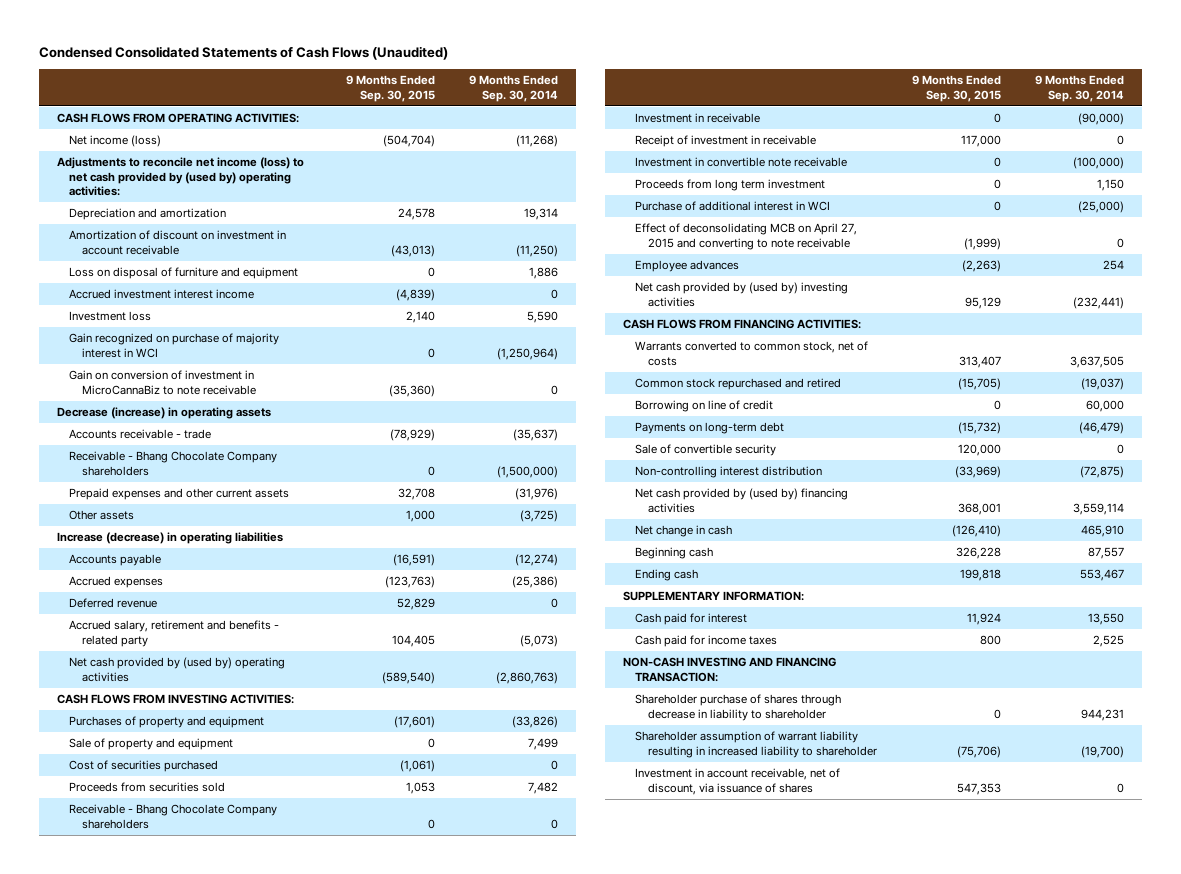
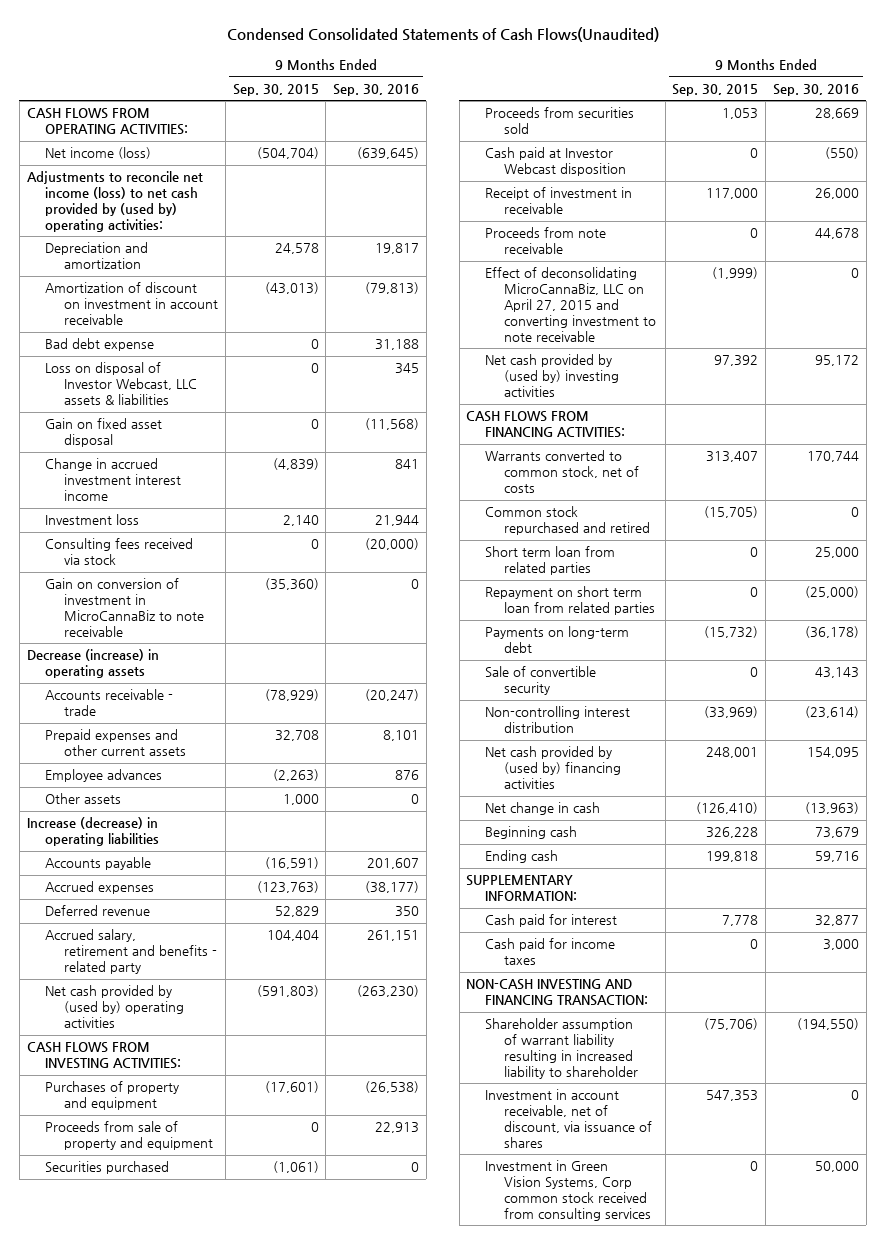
[39,46,449,61] Condensed Consolidated Statements of Cash Flows (Unaudited) -> [226,27,659,43] Condensed Consolidated Statements of Cash Flows(Unaudited)
[469,75,559,102] 9 Months Ended Sep. 30, 2014 -> none
none -> [333,83,420,96] Sep. 30, 2016
[69,267,299,280] Loss on disposal of furniture and equipment -> none
none -> [45,338,155,352] Bad debt expense
none -> [45,362,197,406] Loss on disposal of Investor Webcast, LLC assets & liabilities
none -> [45,418,163,448] Gain on fixed asset disposal
[69,289,255,300] Accrued investment interest income -> [45,458,181,502] Change in accrued investment interest income
[69,333,280,358] Gain recognized on purchase of majority interest in WCI -> none
none -> [45,538,194,566] Consulting fees received via stock
[69,451,278,476] Receivable - Bhang Chocolate Company shareholders -> none
[635,260,740,273] Employee advances -> [45,769,163,783] Employee advances
[391,634,435,647] 104,405 -> [266,930,319,942] 104,404
[381,671,435,684] (589,540) -> [256,985,319,998] (591,803)
[69,738,234,751] Sale of property and equipment -> [45,1121,213,1151] Proceeds from sale of property and equipment
[69,760,219,773] Cost of securities purchased -> [45,1161,170,1175] Securities purchased
[69,804,278,829] Receivable - Bhang Chocolate Company shareholders -> none
[635,113,761,124] Investment in receivable -> none
none -> [485,147,626,177] Cash paid at Investor Webcast disposition
[635,157,848,168] Investment in convertible note receivable -> none
[635,179,826,192] Proceeds from long term investment -> none
[635,201,831,212] Purchase of additional interest in WCI -> none
none -> [485,227,607,255] Proceeds from note receivable
[635,223,858,250] Effect of deconsolidating MCB on April 27, 2015 and converting to note receivable -> [485,267,656,342] Effect of deconsolidating MicroCannaBiz, LLC on April 27, 2015 and converting investment to note receivable
[964,296,1001,309] 95,129 -> [714,355,759,367] 97,392
[635,400,774,413] Borrowing on line of credit -> none
none -> [485,546,616,576] Short term loan from related parties
none -> [485,586,655,616] Repayment on short term loan from related parties
[957,444,1001,457] 120,000 -> [750,667,759,678] 0
[957,502,1001,515] 368,001 -> [706,747,759,759] 248,001
[966,613,1001,626] 11,924 -> [722,915,759,927] 7,778
[979,635,1001,646] 800 -> [750,939,759,950] 0
[635,694,842,721] Shareholder purchase of shares through decrease in liability to shareholder -> none
none -> [485,1160,651,1222] Investment in Green Vision Systems, Corp common stock received from consulting services

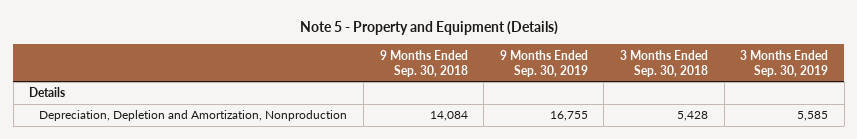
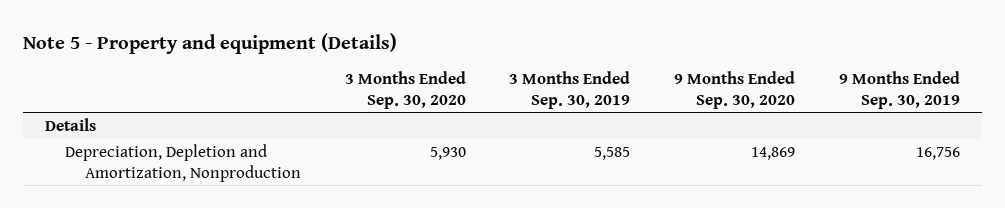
[299,21,558,36] Note 5 - Property and Equipment (Details) -> [22,33,397,55] Note 5 - Property and equipment (Details)
[379,49,468,77] 9 Months Ended Sep. 30, 2018 -> none
[619,49,708,77] 3 Months Ended Sep. 30, 2018 -> none
none -> [344,70,466,109] 3 Months Ended Sep. 30, 2020
none -> [674,70,796,109] 9 Months Ended Sep. 30, 2020
[549,111,588,122] 16,755 -> [916,146,961,160] 16,756

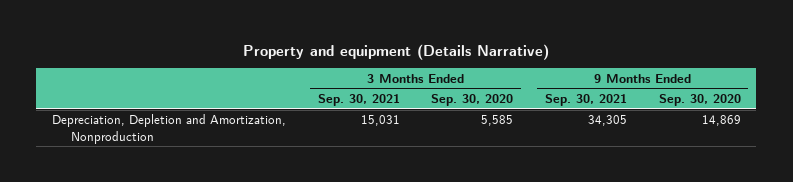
[22,33,397,55] Note 5 - Property and equipment (Details) -> [243,43,550,60] Property and equipment (Details Narrative)
[509,70,631,109] 3 Months Ended Sep. 30, 2019 -> none
[839,70,961,109] 9 Months Ended Sep. 30, 2019 -> none
none -> [317,94,400,107] Sep. 30, 2021
none -> [545,94,628,107] Sep. 30, 2021
[44,117,96,131] Details -> none
[429,146,466,160] 5,930 -> [481,115,514,127] 5,585

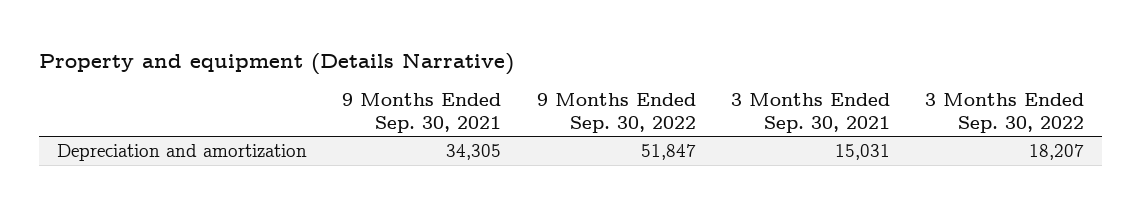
[431,94,514,107] Sep. 30, 2020 -> none
[658,94,741,107] Sep. 30, 2020 -> none
none -> [536,92,696,133] 9 Months Ended Sep. 30, 2022
none -> [925,92,1085,133] 3 Months Ended Sep. 30, 2022
[52,114,287,144] Depreciation, Depletion and Amortization, Nonproduction -> [56,144,307,162] Depreciation and amortization

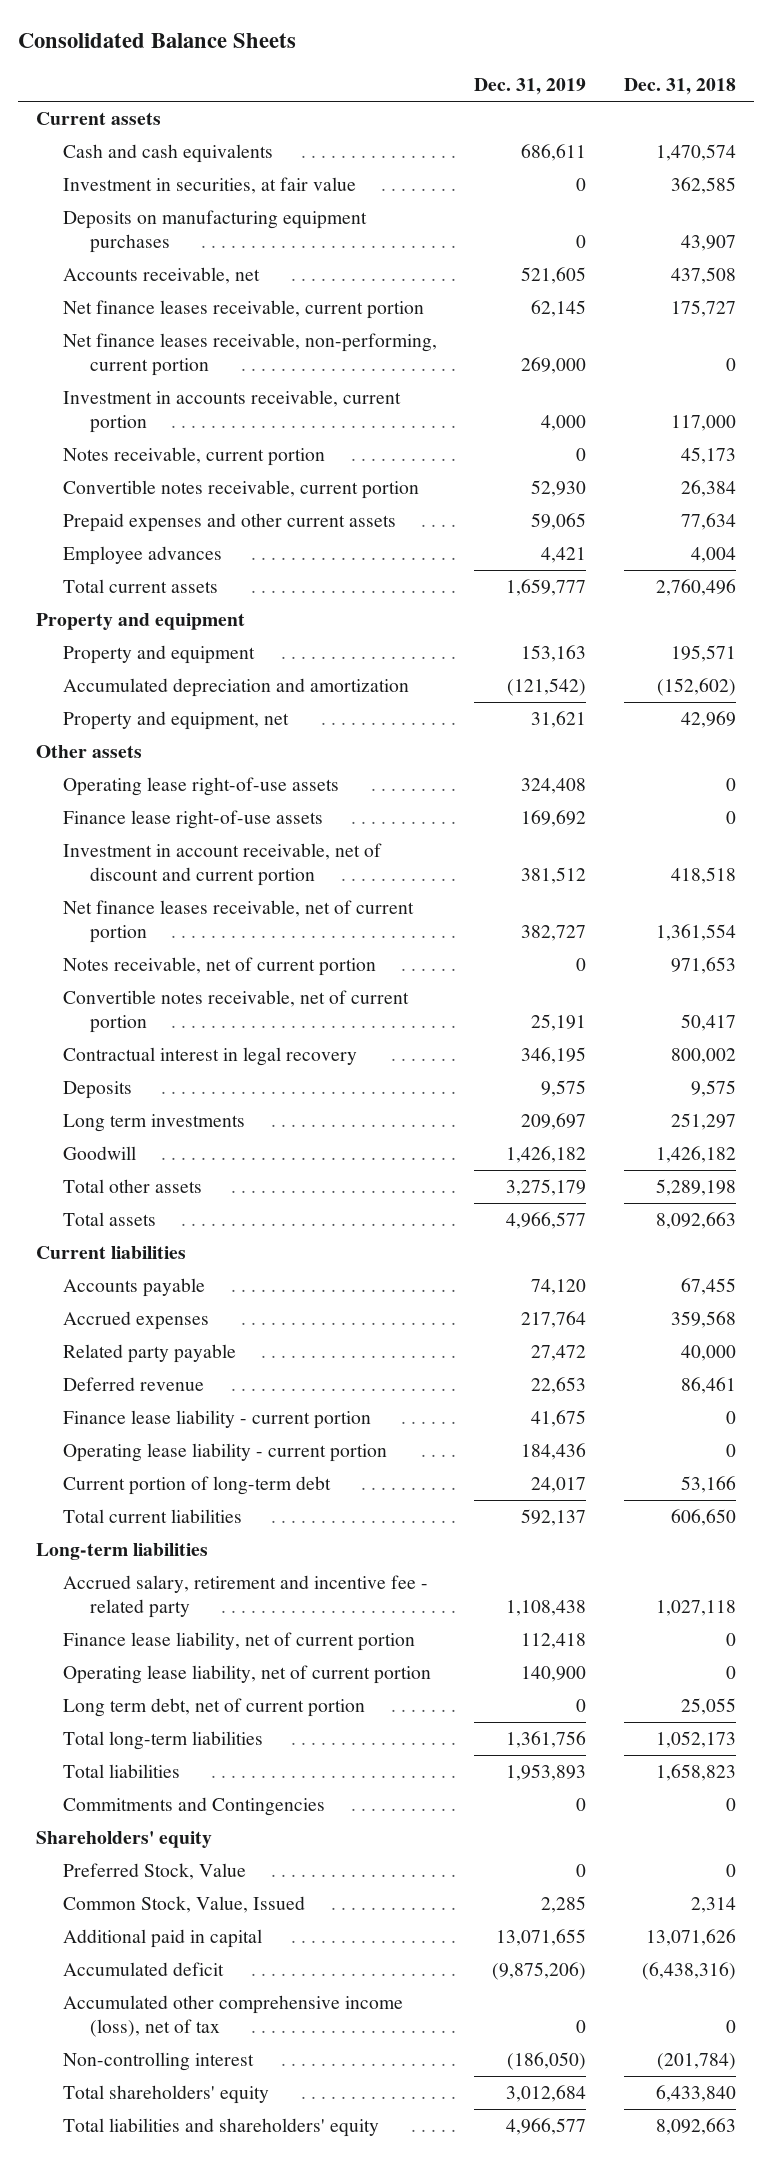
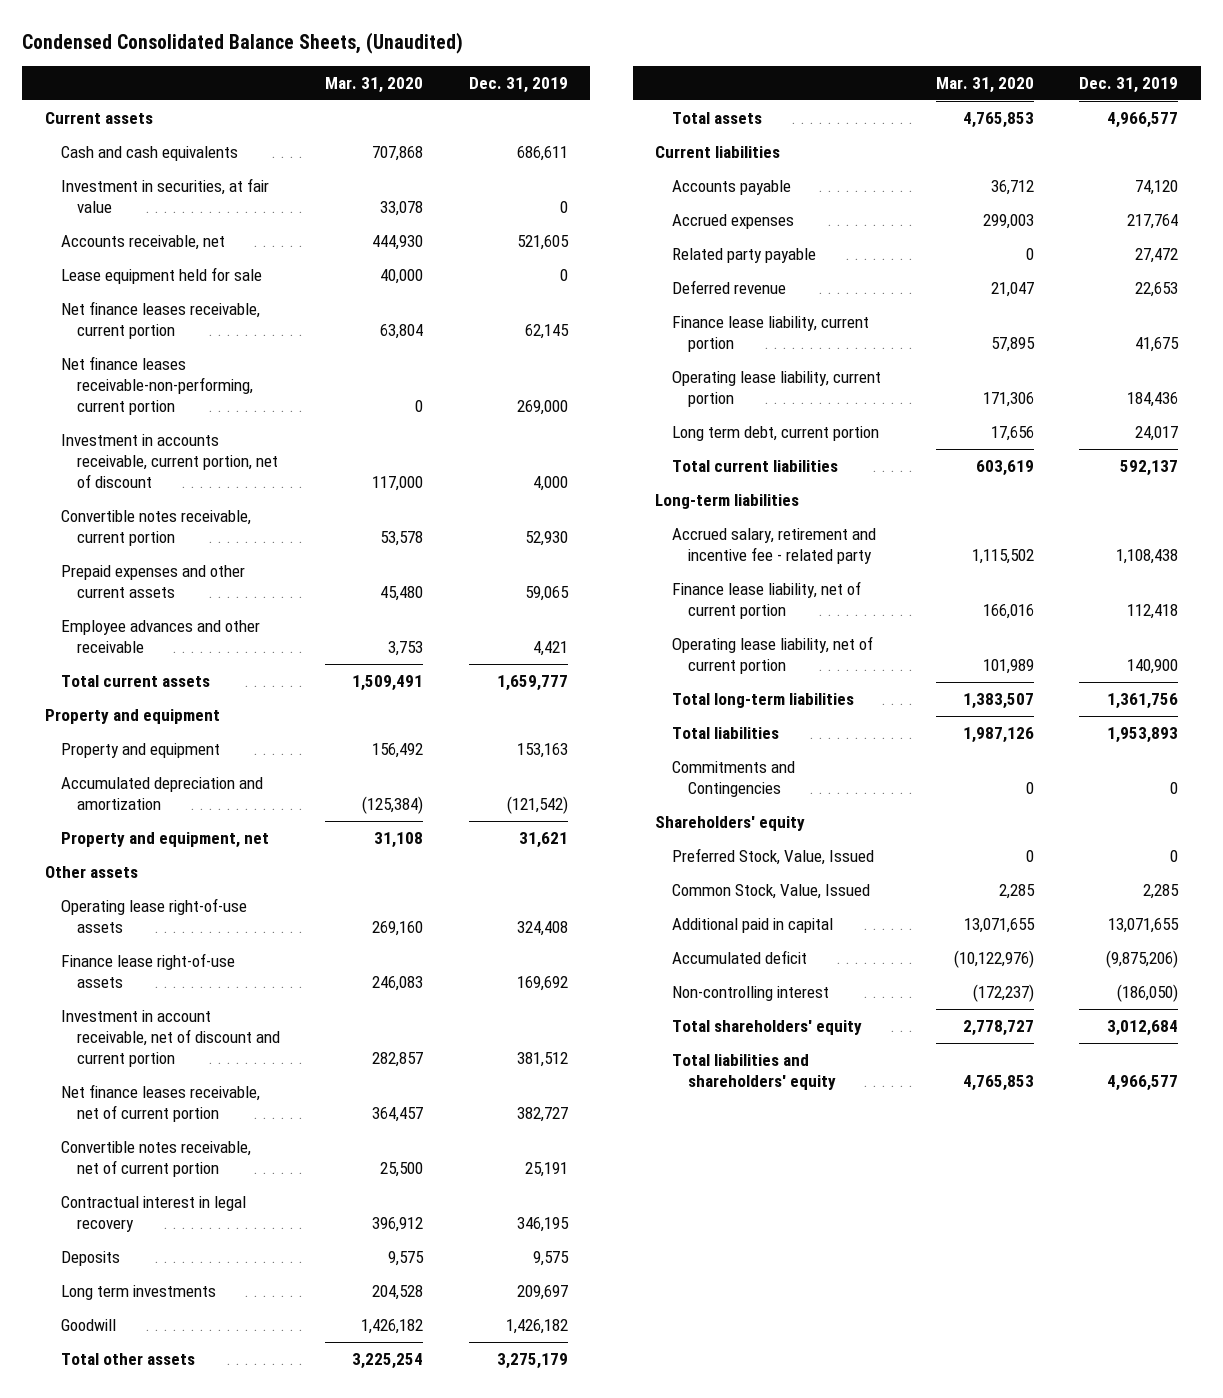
[17,33,296,49] Consolidated Balance Sheets -> [22,31,464,54] Condensed Consolidated Balance Sheets, (Unaudited)
[623,78,736,96] Dec. 31, 2018 -> none
none -> [325,76,424,93] Mar. 31, 2020
[63,210,368,253] Deposits on manufacturing equipment purchases -> none
none -> [61,267,263,285] Lease equipment held for sale
[63,447,326,467] Notes receivable, current portion -> none
[63,333,438,376] Net finance leases receivable, non-performing, current portion -> [61,356,254,416] Net finance leases receivable-non-performing, current portion
[63,390,402,433] Investment in accounts receivable, current portion -> [61,434,279,489] Investment in accounts receivable, current portion, net of discount
[63,546,223,566] Employee advances -> [61,620,261,654] Employee advances and other receivable
[63,957,377,977] Notes receivable, net of current portion -> none
[63,1410,372,1430] Finance lease liability - current portion -> [671,316,869,353] Finance lease liability, current portion
[63,1443,388,1463] Operating lease liability - current portion -> [671,371,881,408] Operating lease liability, current portion
[63,1476,332,1496] Current portion of long-term debt -> [671,426,879,442] Long term debt, current portion
[63,1698,366,1718] Long term debt, net of current portion -> none
[63,1863,247,1881] Preferred Stock, Value -> [671,848,874,866] Preferred Stock, Value, Issued
[63,1995,404,2037] Accumulated other comprehensive income (loss), net of tax -> none

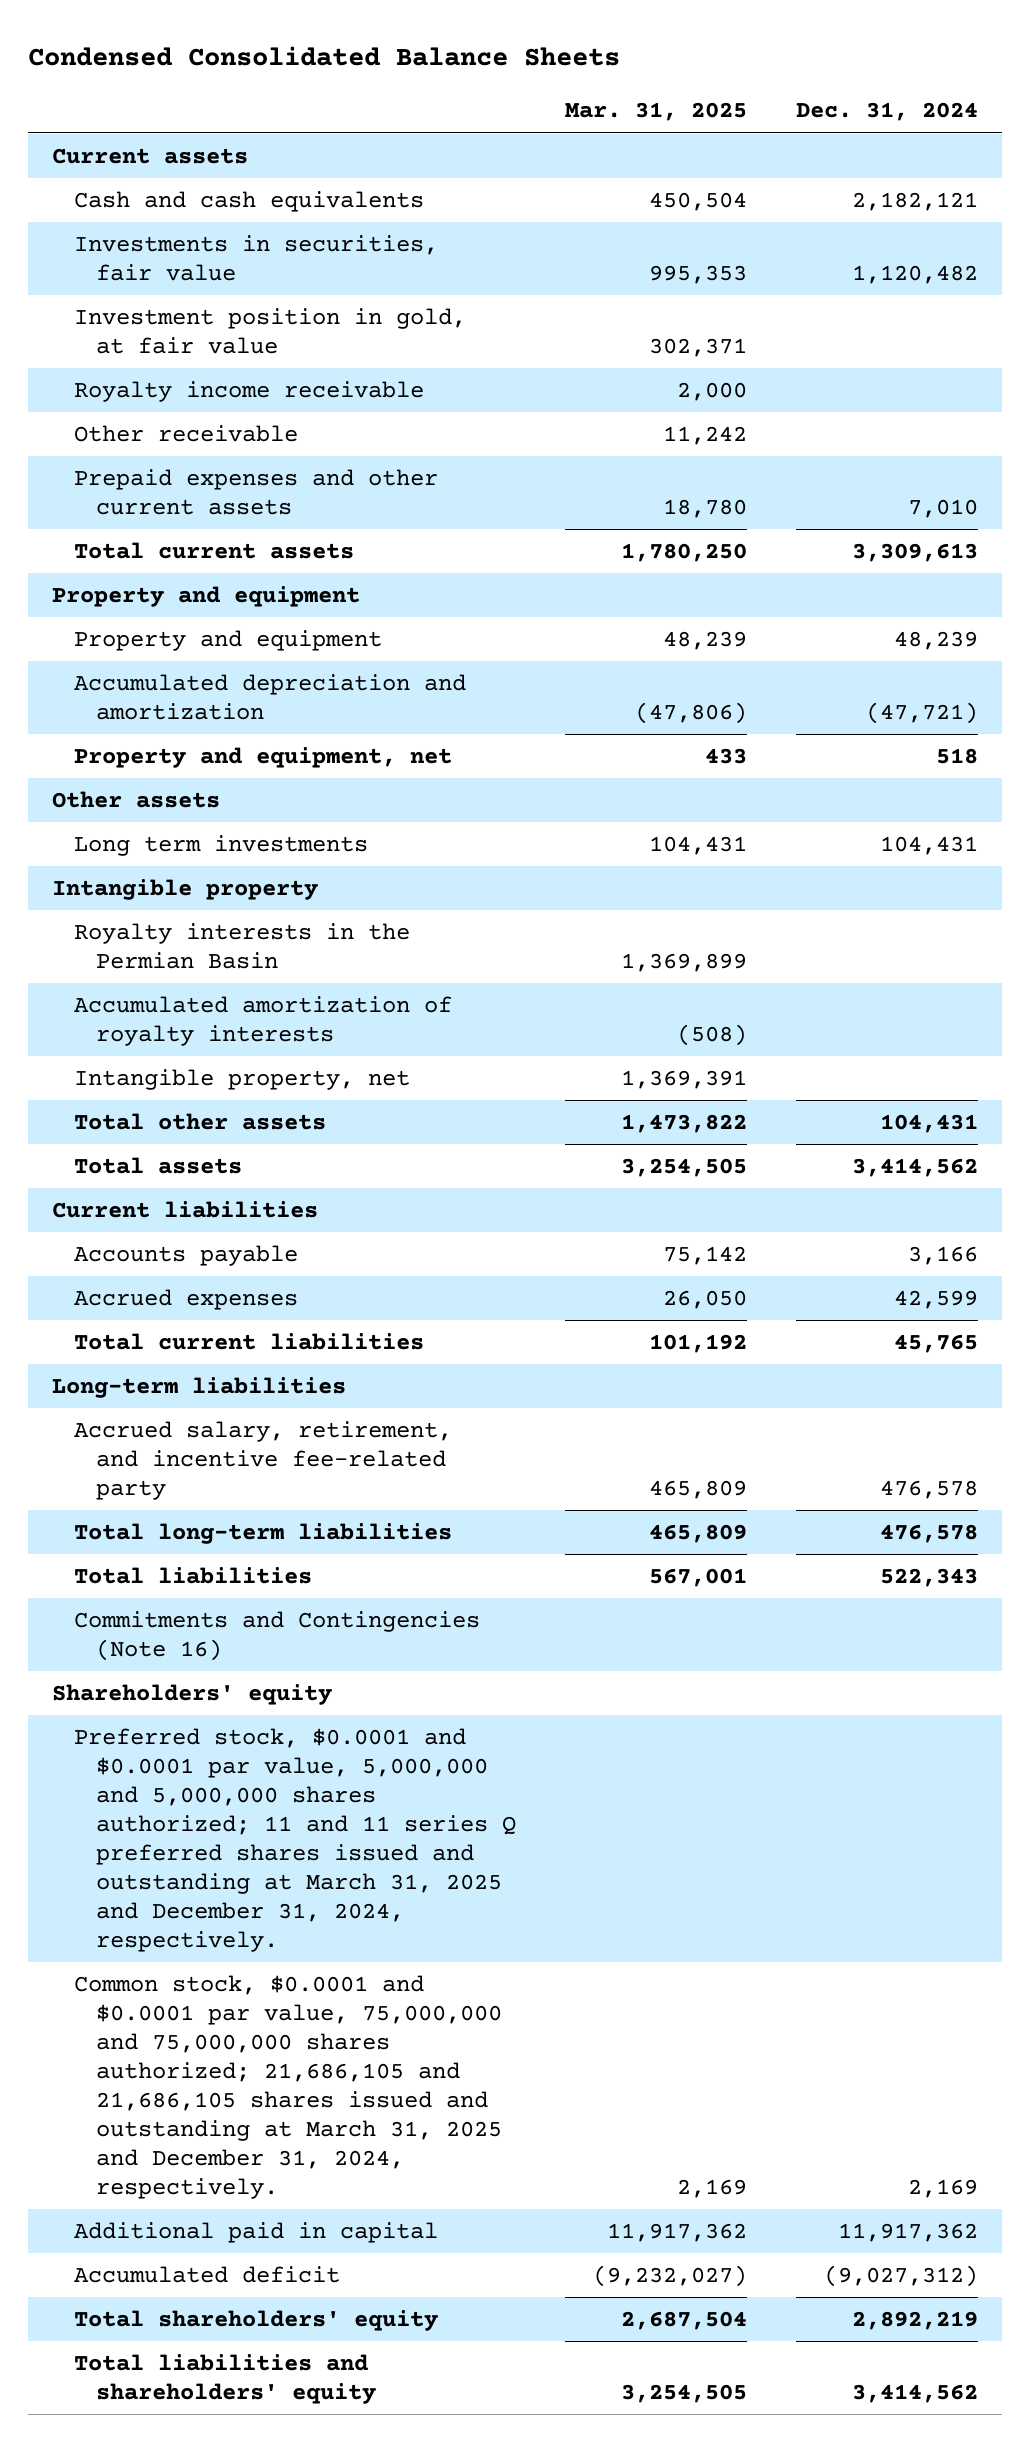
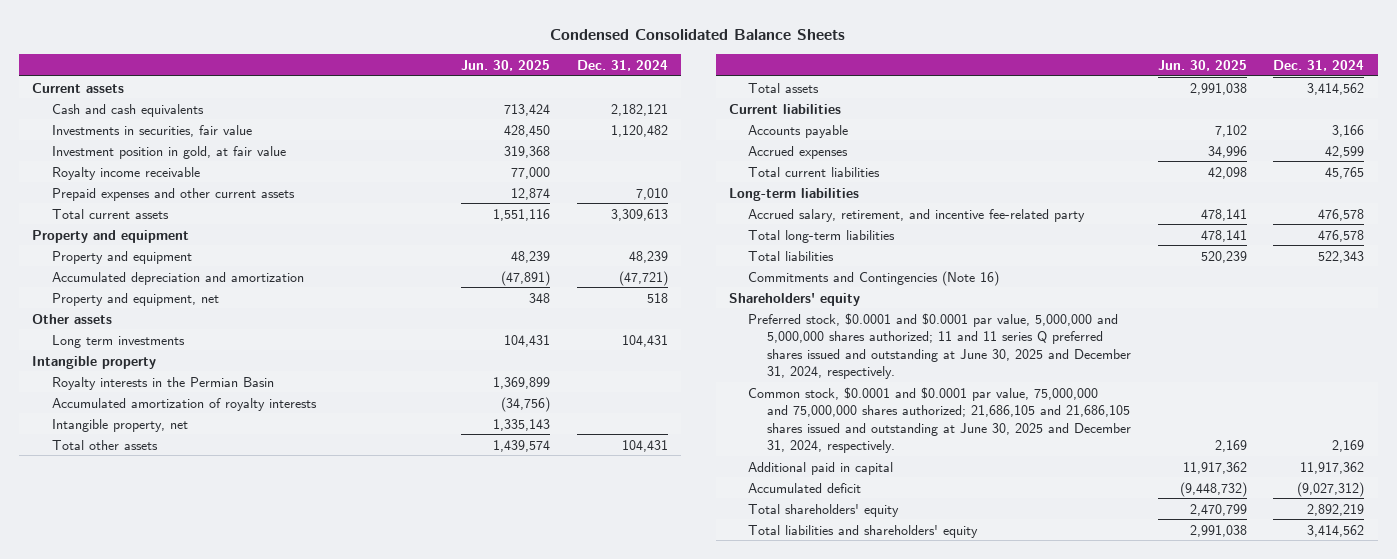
[564,102,747,122] Mar. 31, 2025 -> none
none -> [461,59,551,71] Jun. 30, 2025
[73,424,298,442] Other receivable -> none
[73,1727,516,1952] Preferred stock, $0.0001 and $0.0001 par value, 5,000,000 and 5,000,000 shares authorized; 11 and 11 series Q preferred shares issued and outstanding at March 31, 2025 and December 31, 2024, respectively. -> [748,312,1132,380] Preferred stock, $0.0001 and $0.0001 par value, 5,000,000 and 5,000,000 shares authorized; 11 and 11 series Q preferred shares issued and outstanding at June 30, 2025 and December 31, 2024, respectively.
[73,1974,502,2199] Common stock, $0.0001 and $0.0001 par value, 75,000,000 and 75,000,000 shares authorized; 21,686,105 and 21,686,105 shares issued and outstanding at March 31, 2025 and December 31, 2024, respectively. -> [748,386,1132,454] Common stock, $0.0001 and $0.0001 par value, 75,000,000 and 75,000,000 shares authorized; 21,686,105 and 21,686,105 shares issued and outstanding at June 30, 2025 and December 31, 2024, respectively.

